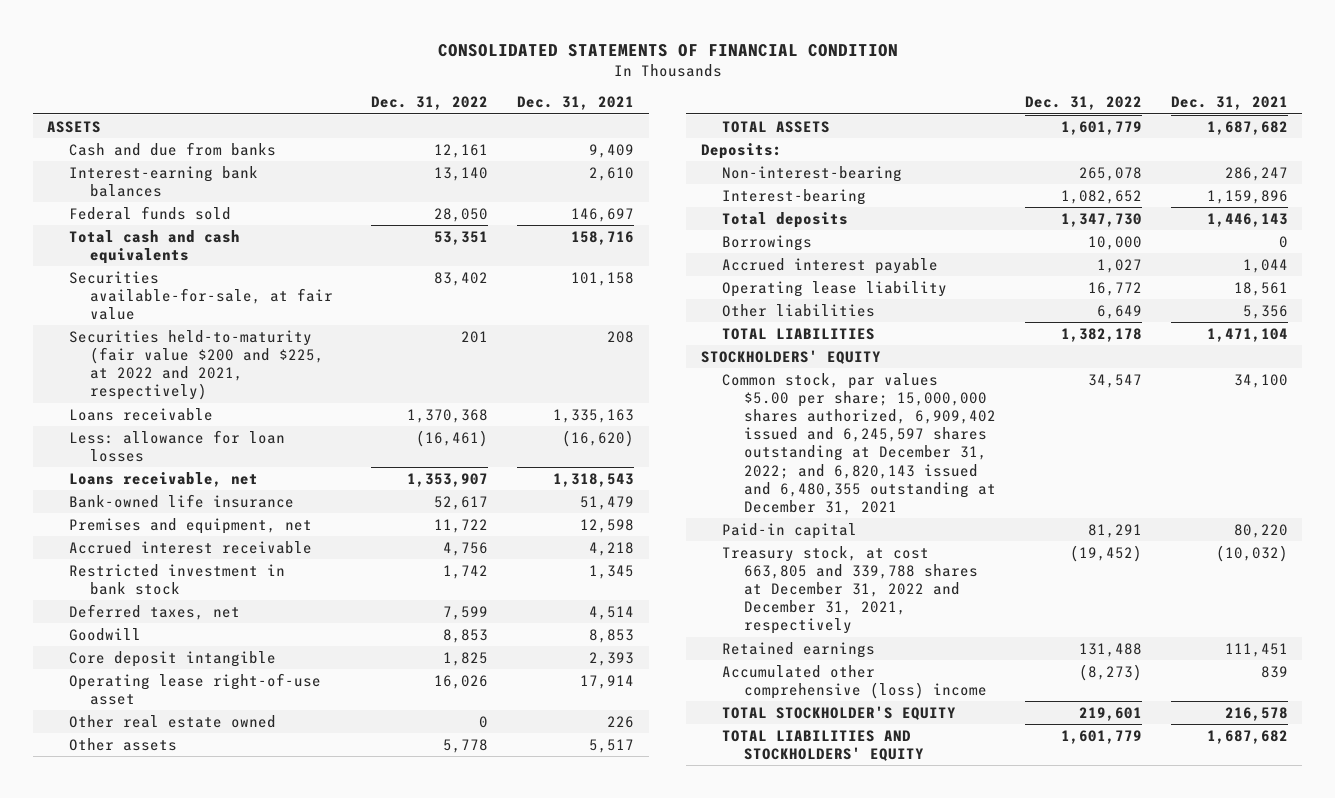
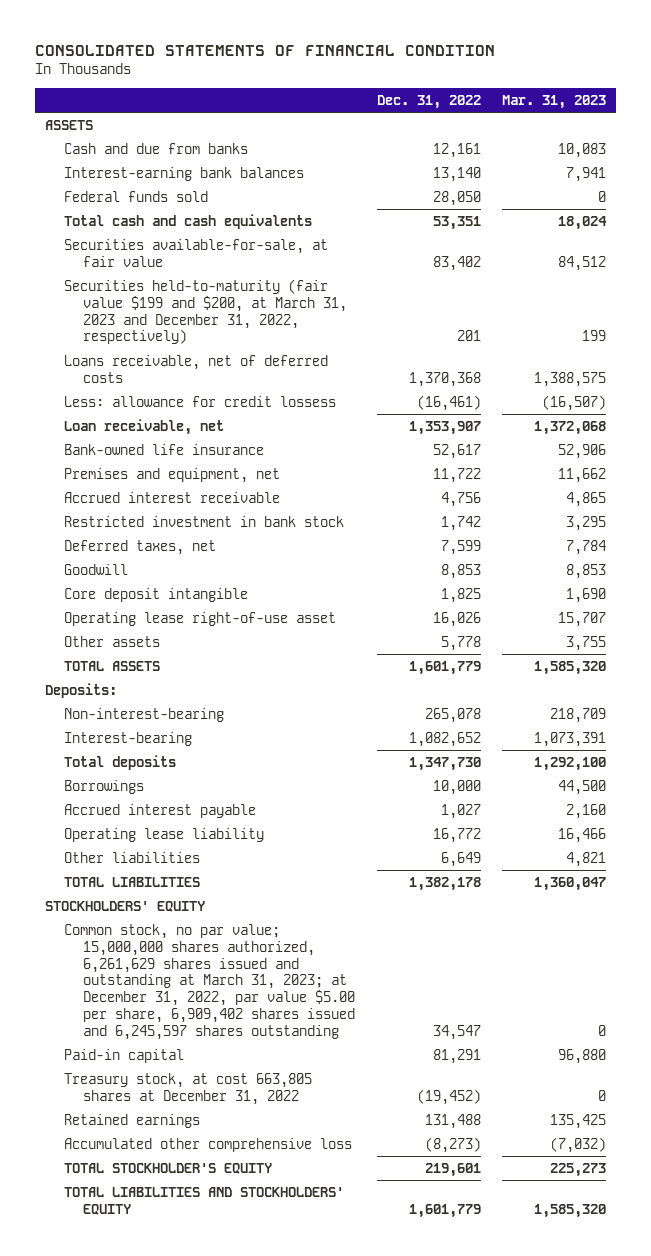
[517,96,635,111] Dec. 31, 2021 -> none
none -> [501,94,606,109] Mar. 31, 2023
[68,329,325,401] Securities held-to-maturity (fair value $200 and $225, at 2022 and 2021, respectively) -> [64,278,348,345] Securities held-to-maturity (fair value $199 and $200, at March 31, 2023 and December 31, 2022, respectively)
[68,407,213,421] Loans receivable -> [64,354,329,383] Loans receivable, net of deferred costs
[68,429,285,462] Less: allowance for loan losses -> [64,395,337,407] Less: allowance for credit lossess
[68,471,258,487] Loans receivable, net -> [64,418,225,435] Loan receivable, net
[68,714,276,728] Other real estate owned -> none
[722,372,996,515] Common stock, par values $5.00 per share; 15,000,000 shares authorized, 6,909,402 issued and 6,245,597 shares outstanding at December 31, 2022; and 6,820,143 issued and 6,480,355 outstanding at December 31, 2021 -> [64,923,356,1040] Common stock, no par value; 15,000,000 shares authorized, 6,261,629 shares issued and outstanding at March 31, 2023; at December 31, 2022, par value $5.00 per share, 6,909,402 shares issued and 6,245,597 shares outstanding
[722,545,978,635] Treasury stock, at cost 663,805 and 339,788 shares at December 31, 2022 and December 31, 2021, respectively -> [64,1072,313,1105] Treasury stock, at cost 663,805 shares at December 31, 2022
[722,664,987,699] Accumulated other comprehensive (loss) income -> [64,1137,353,1152] Accumulated other comprehensive loss

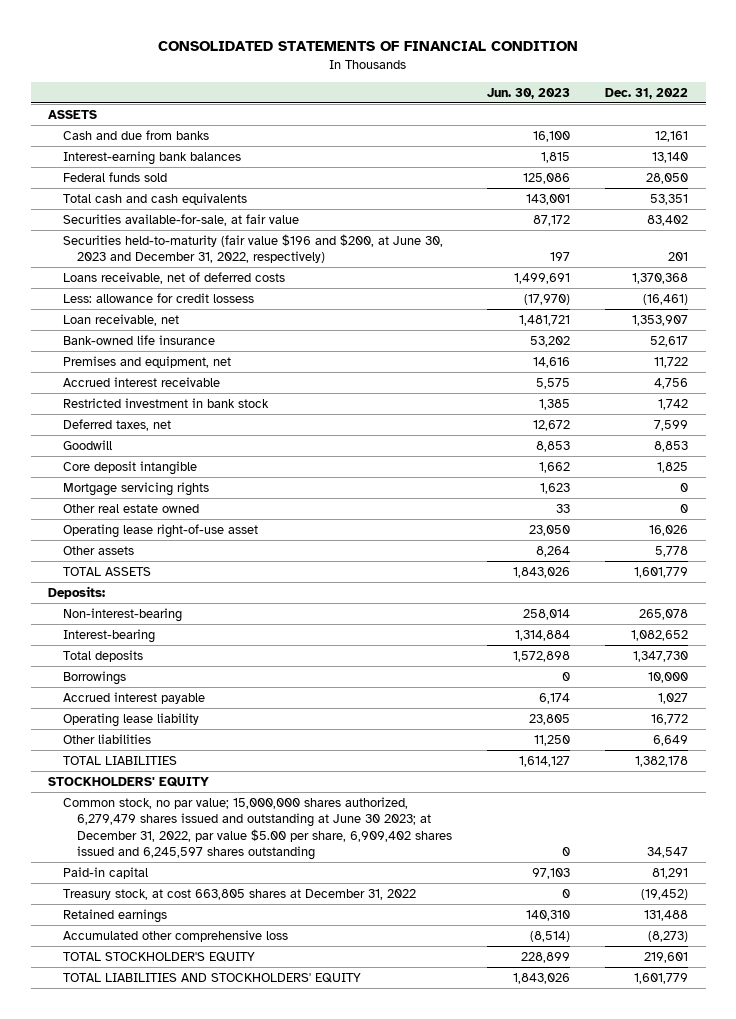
[501,94,606,109] Mar. 31, 2023 -> none
none -> [487,87,571,99] Jun. 30, 2023
[64,278,348,345] Securities held-to-maturity (fair value $199 and $200, at March 31, 2023 and December 31, 2022, respectively) -> [62,234,443,264] Securities held-to-maturity (fair value $196 and $200, at June 30, 2023 and December 31, 2022, respectively)
none -> [62,482,209,497] Mortgage servicing rights
none -> [62,504,199,514] Other real estate owned
[64,923,356,1040] Common stock, no par value; 15,000,000 shares authorized, 6,261,629 shares issued and outstanding at March 31, 2023; at December 31, 2022, par value $5.00 per share, 6,909,402 shares issued and 6,245,597 shares outstanding -> [62,797,452,860] Common stock, no par value; 15,000,000 shares authorized, 6,279,479 shares issued and outstanding at June 30 2023; at December 31, 2022, par value $5.00 per share, 6,909,402 shares issued and 6,245,597 shares outstanding

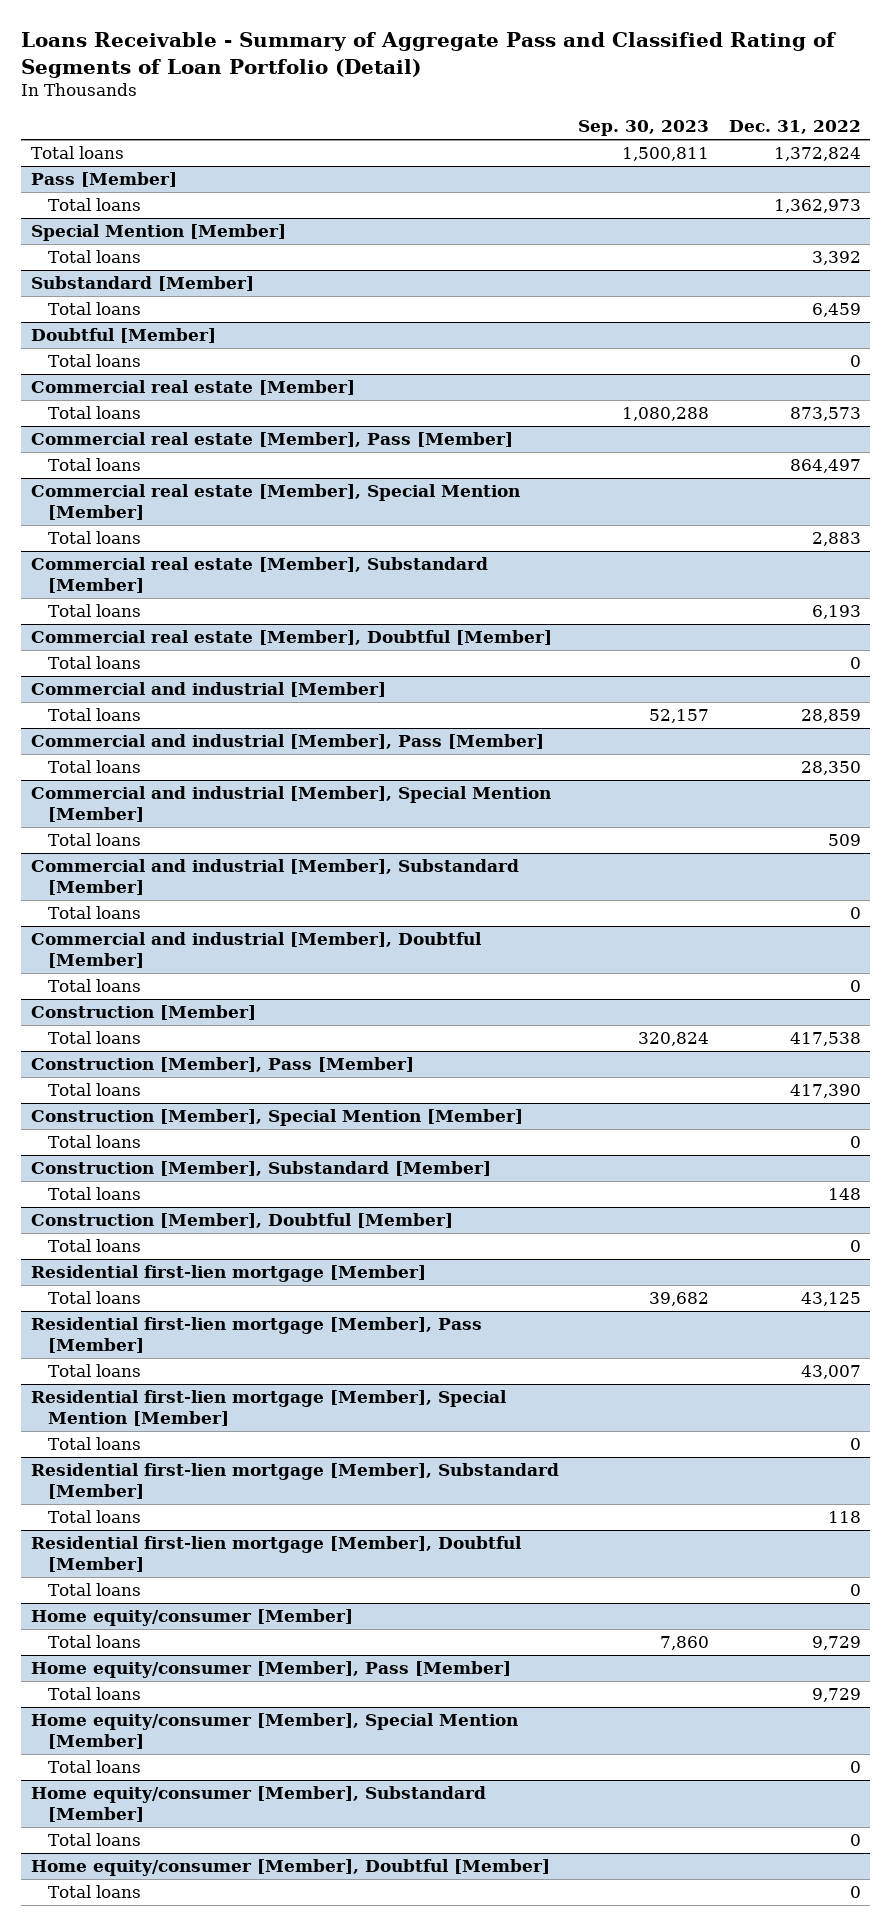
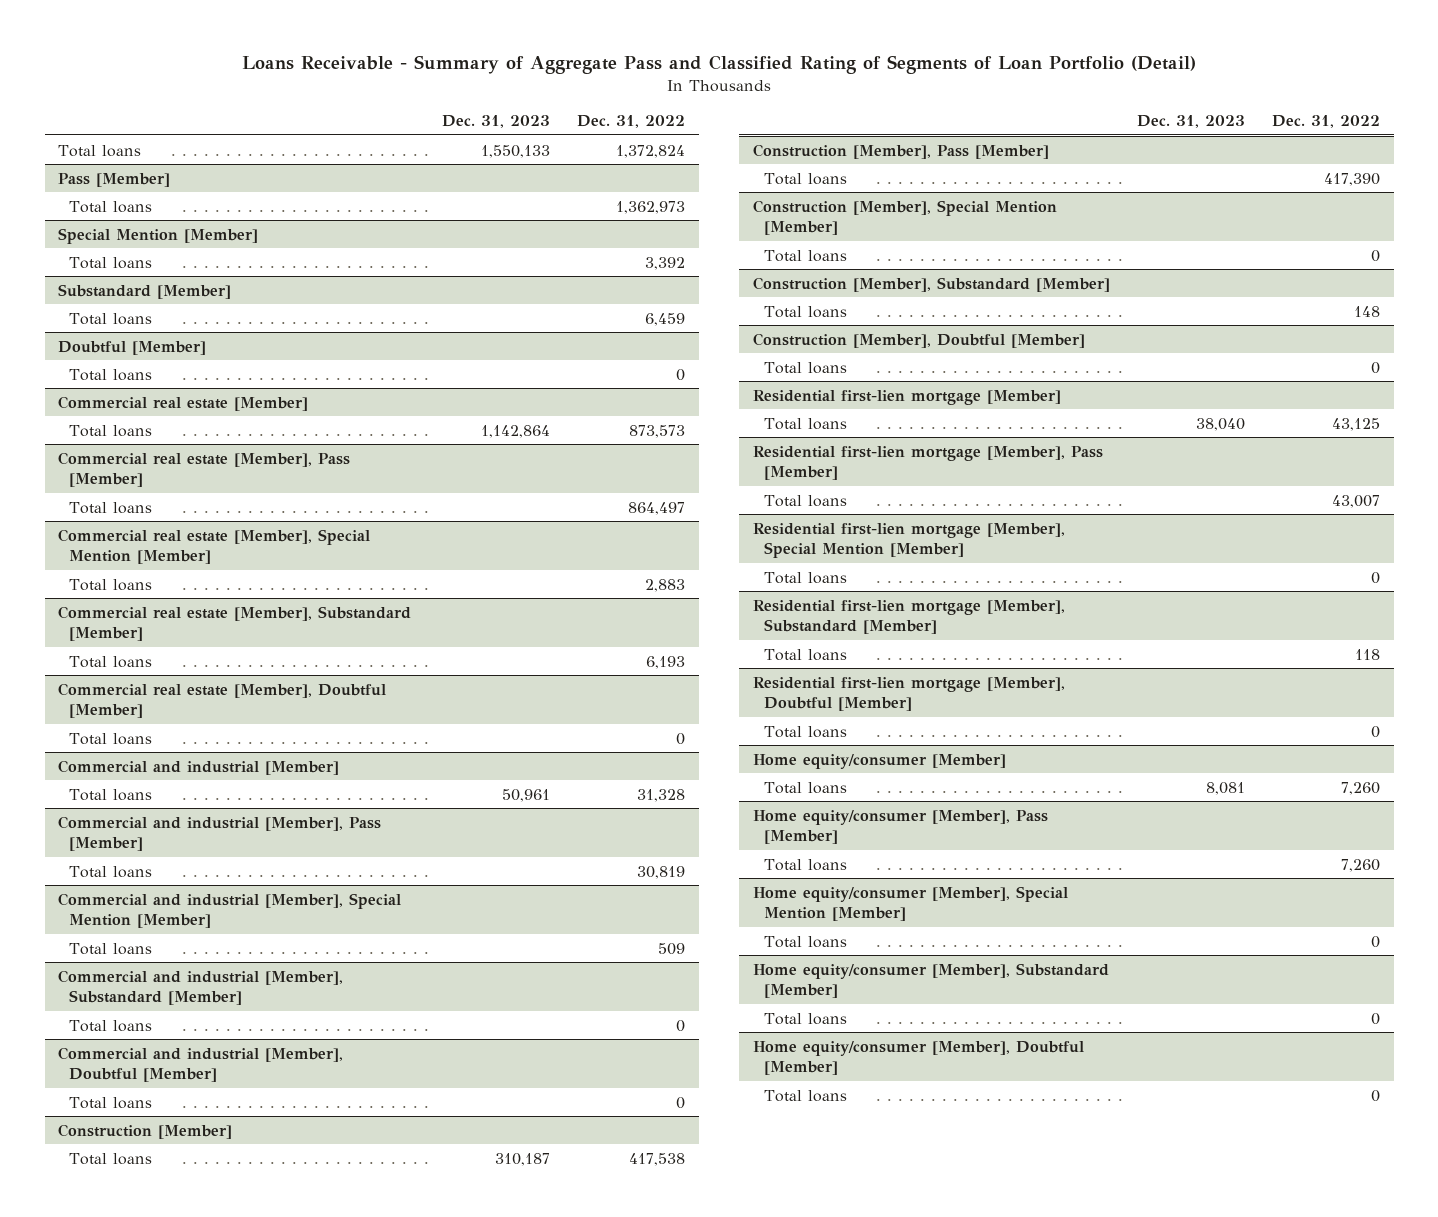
[578,120,710,137] Sep. 30, 2023 -> none
none -> [442,115,551,129] Dec. 31, 2023
[800,709,861,724] 28,859 -> [637,788,686,802] 31,328
[800,761,861,776] 28,350 -> [637,865,686,879] 30,819
[811,1636,861,1651] 9,729 -> [1341,781,1381,795] 7,260
[811,1688,861,1703] 9,729 -> [1341,858,1381,872] 7,260

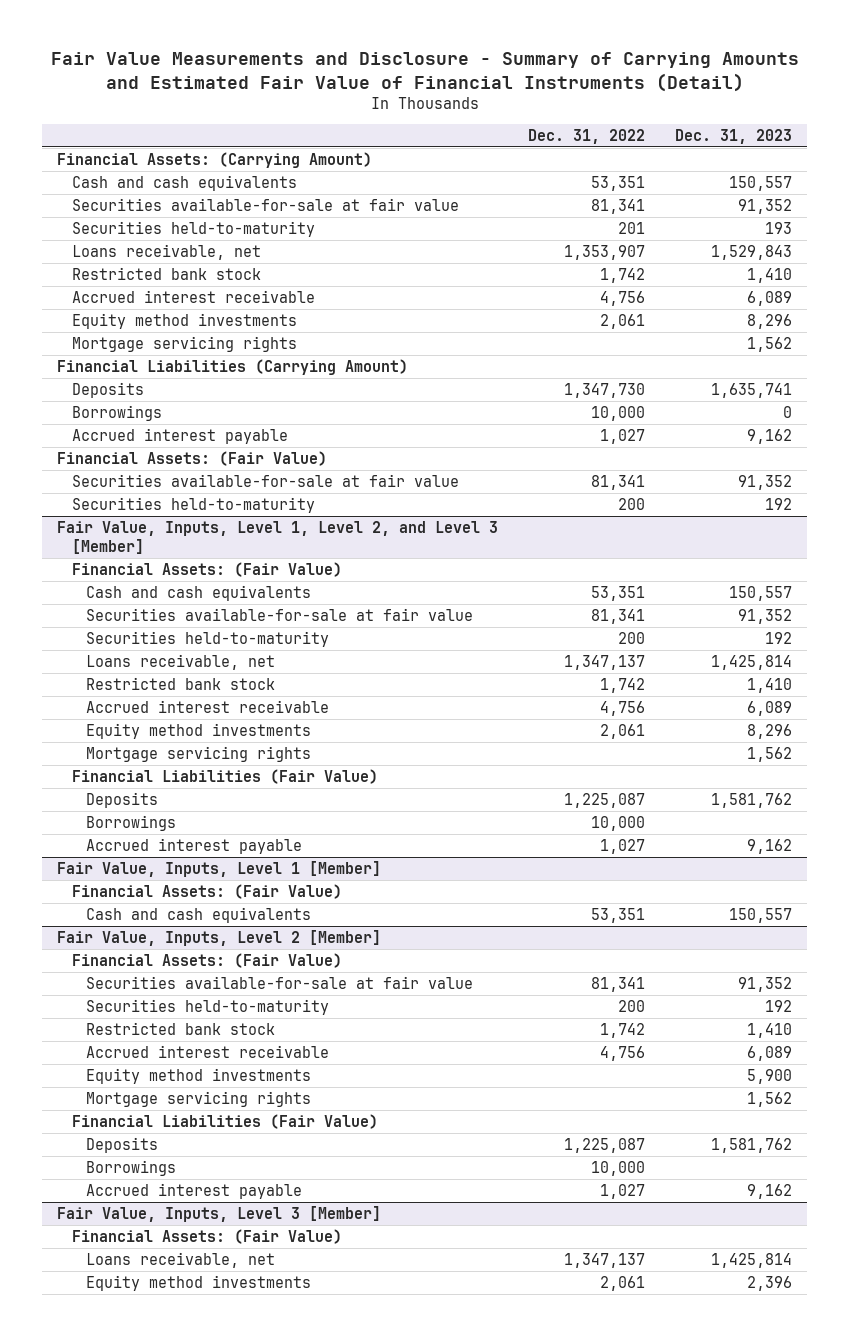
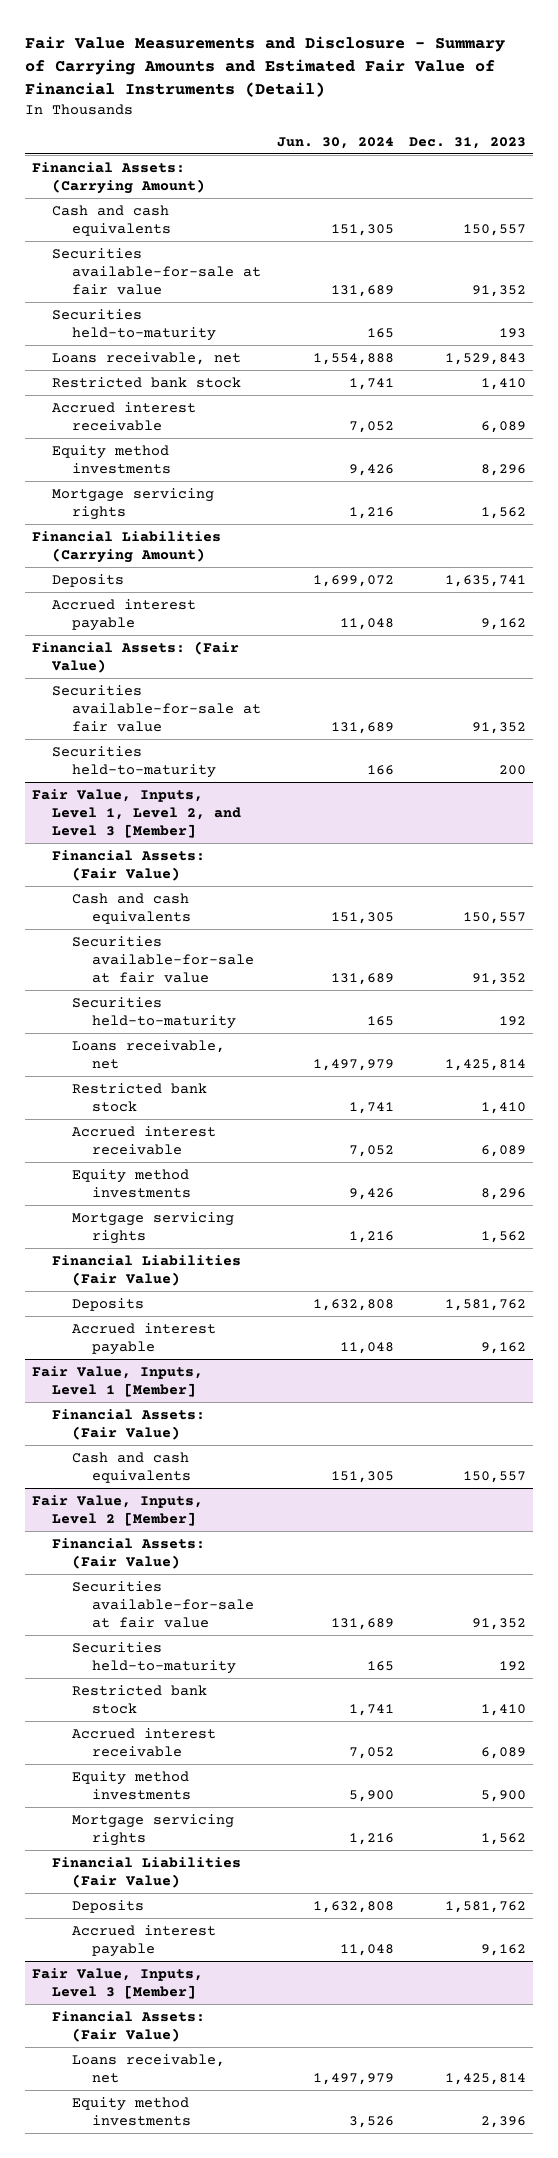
[528,128,646,144] Dec. 31, 2022 -> none
none -> [276,136,394,149] Jun. 30, 2024
[71,405,162,422] Borrowings -> none
[765,498,793,511] 192 -> [498,764,526,775] 200
[86,815,177,832] Borrowings -> none
[86,1160,177,1177] Borrowings -> none

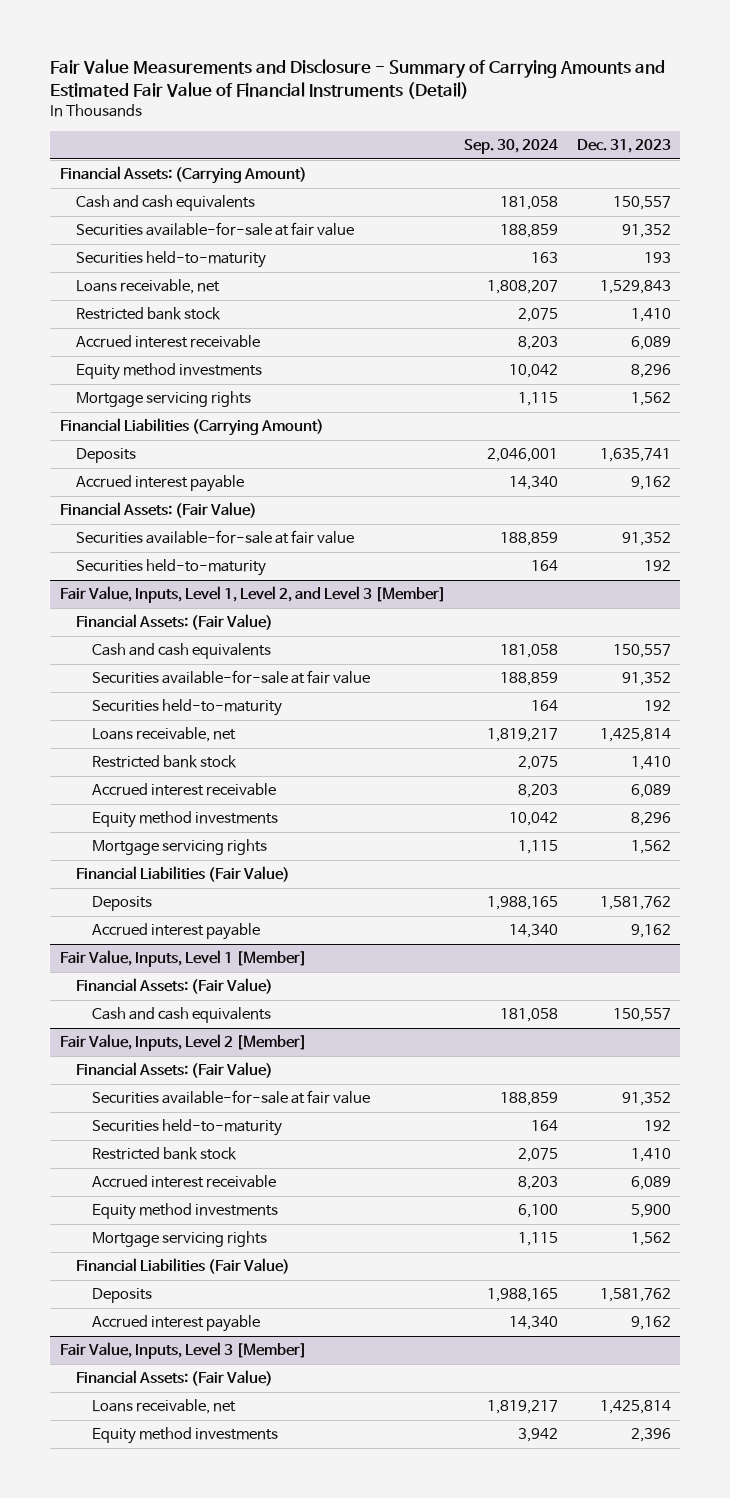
[276,136,394,149] Jun. 30, 2024 -> none
none -> [464,139,559,155] Sep. 30, 2024
[498,764,526,775] 200 -> [643,560,671,572] 192

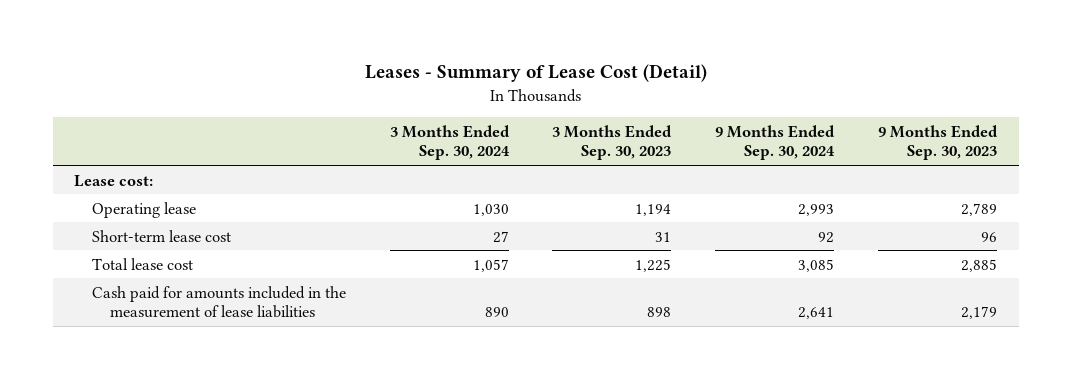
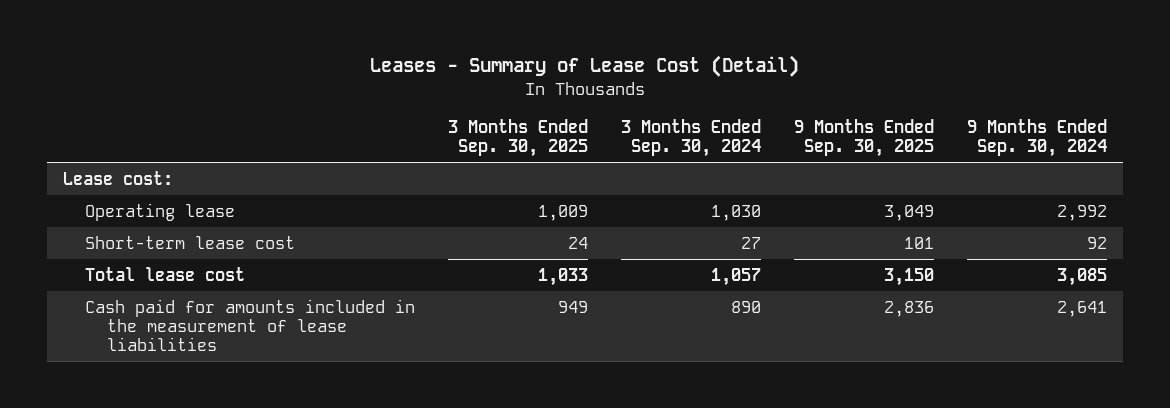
[552,124,673,161] 3 Months Ended Sep. 30, 2023 -> none
[877,124,998,161] 9 Months Ended Sep. 30, 2023 -> none
none -> [448,118,589,157] 3 Months Ended Sep. 30, 2025
none -> [793,118,934,157] 9 Months Ended Sep. 30, 2025
[798,203,835,216] 2,993 -> [1056,204,1107,221] 2,992

